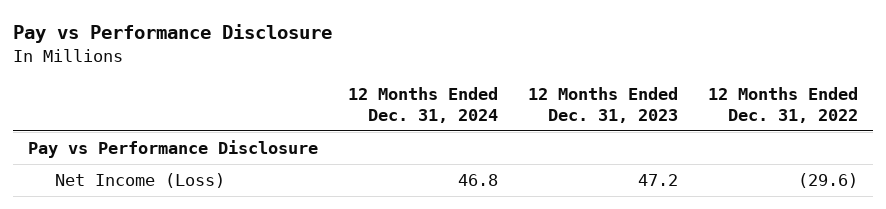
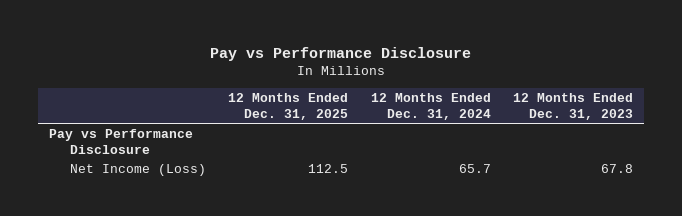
[708,87,859,123] 12 Months Ended Dec. 31, 2022 -> none
none -> [228,93,349,120] 12 Months Ended Dec. 31, 2025
[458,173,499,186] 46.8 -> [458,163,491,173] 65.7
[638,173,679,186] 47.2 -> [601,163,634,173] 67.8

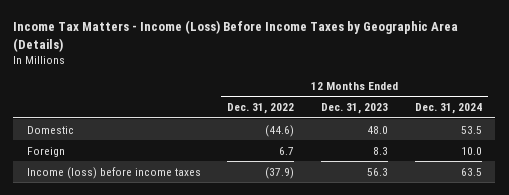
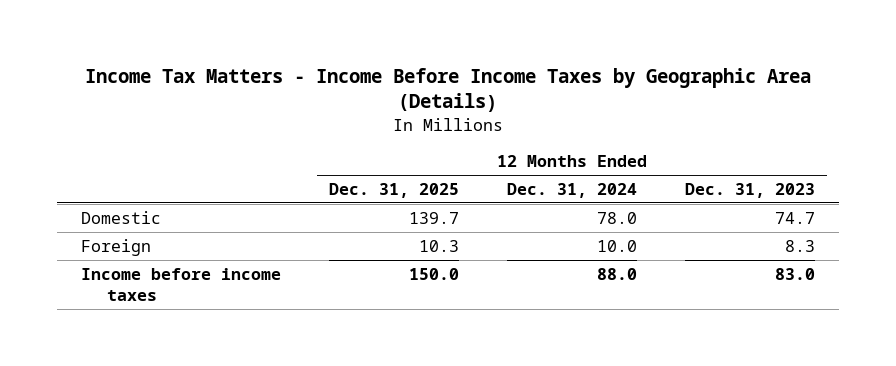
[13,20,459,52] Income Tax Matters - Income (Loss) Before Income Taxes by Geographic Area (Details) -> [85,67,812,113] Income Tax Matters - Income Before Income Taxes by Geographic Area (Details)
[227,103,295,115] Dec. 31, 2022 -> none
none -> [329,182,460,198] Dec. 31, 2025
[367,125,389,134] 48.0 -> [775,211,816,224] 74.7
[460,125,482,134] 53.5 -> [597,211,638,224] 78.0
[26,166,201,179] Income (loss) before income taxes -> [80,267,281,302] Income before income taxes
[367,167,389,176] 56.3 -> [775,267,816,280] 83.0
[460,167,482,176] 63.5 -> [597,267,638,280] 88.0

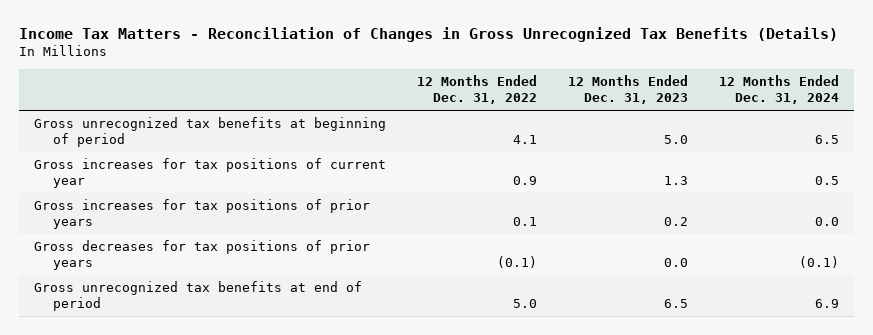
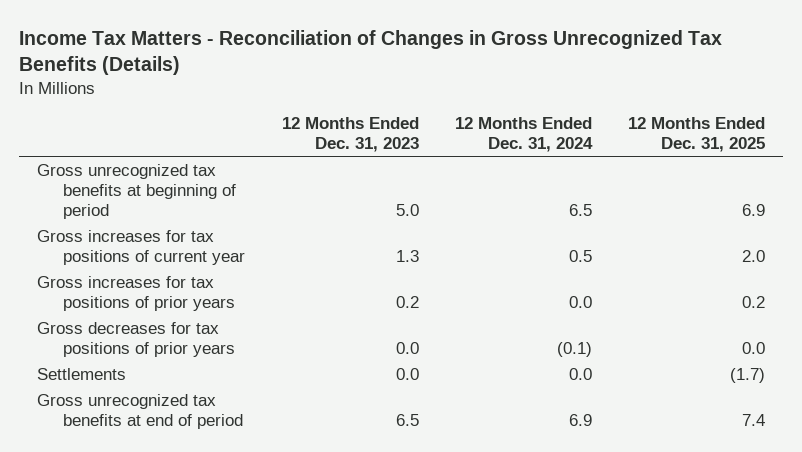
[416,75,537,105] 12 Months Ended Dec. 31, 2022 -> none
none -> [628,117,766,153] 12 Months Ended Dec. 31, 2025
none -> [37,367,127,380] Settlements

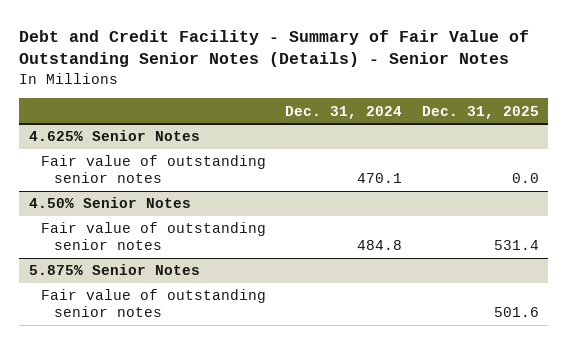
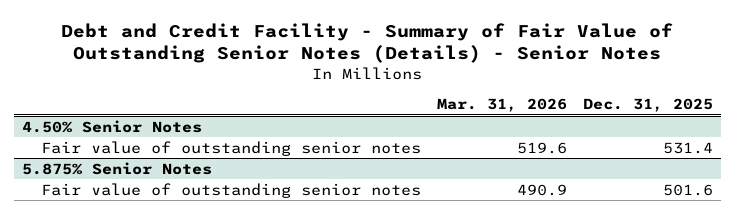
[285,105,403,119] Dec. 31, 2024 -> none
none -> [436,98,567,113] Mar. 31, 2026
[28,130,200,142] 4.625% Senior Notes -> none
[41,155,267,184] Fair value of outstanding senior notes -> none

